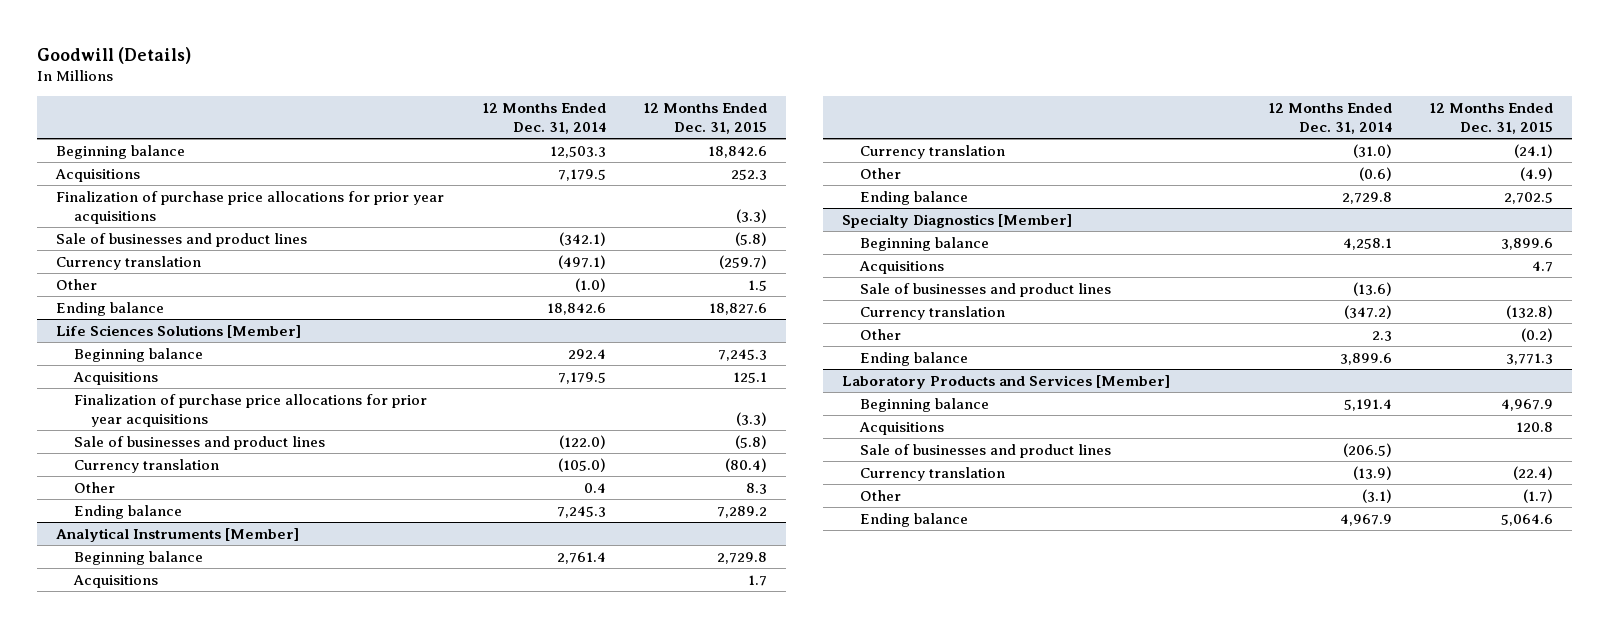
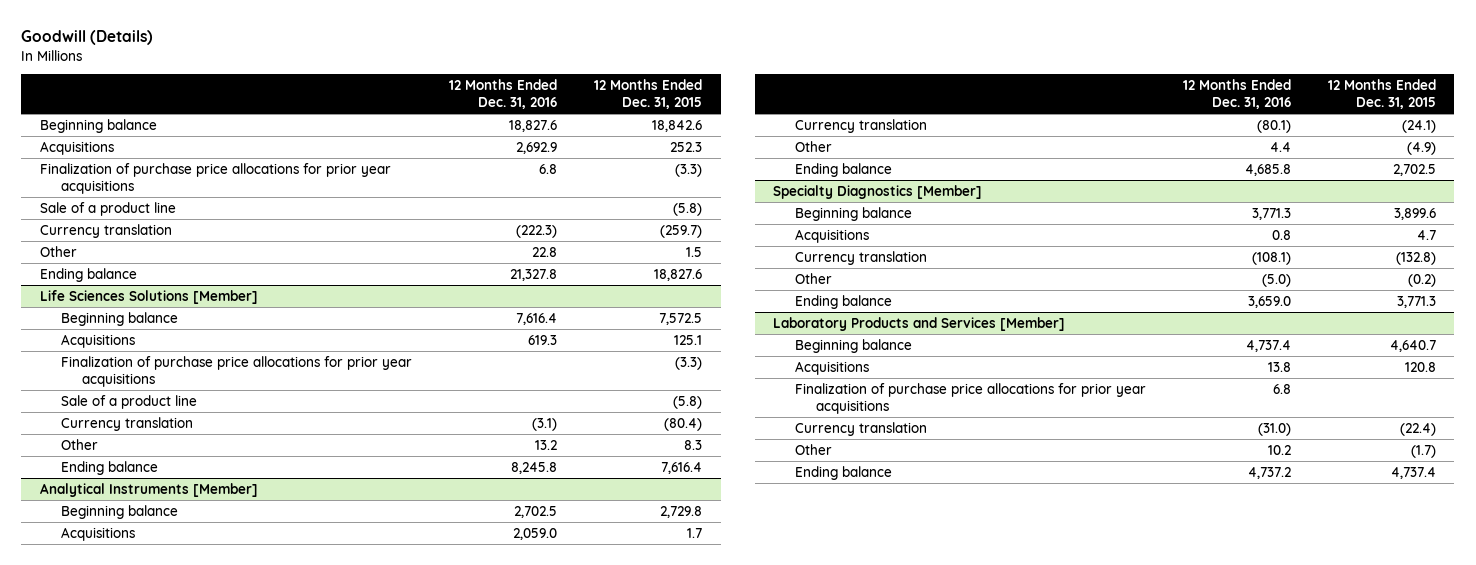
[481,102,606,134] 12 Months Ended Dec. 31, 2014 -> none
none -> [449,79,558,110] 12 Months Ended Dec. 31, 2016
[56,232,308,247] Sale of businesses and product lines -> [39,201,176,216] Sale of a product line
[718,348,768,361] 7,245.3 -> [659,312,703,325] 7,572.5
[73,435,325,450] Sale of businesses and product lines -> [61,394,198,409] Sale of a product line
[717,505,768,518] 7,289.2 -> [661,461,703,474] 7,616.4
[859,282,1111,297] Sale of businesses and product lines -> none
[1501,398,1554,411] 4,967.9 -> [1389,339,1436,352] 4,640.7
[859,443,1111,458] Sale of businesses and product lines -> none
none -> [794,382,1146,414] Finalization of purchase price allocations for prior year acquisitions
[1501,513,1554,526] 5,064.6 -> [1390,466,1436,479] 4,737.4

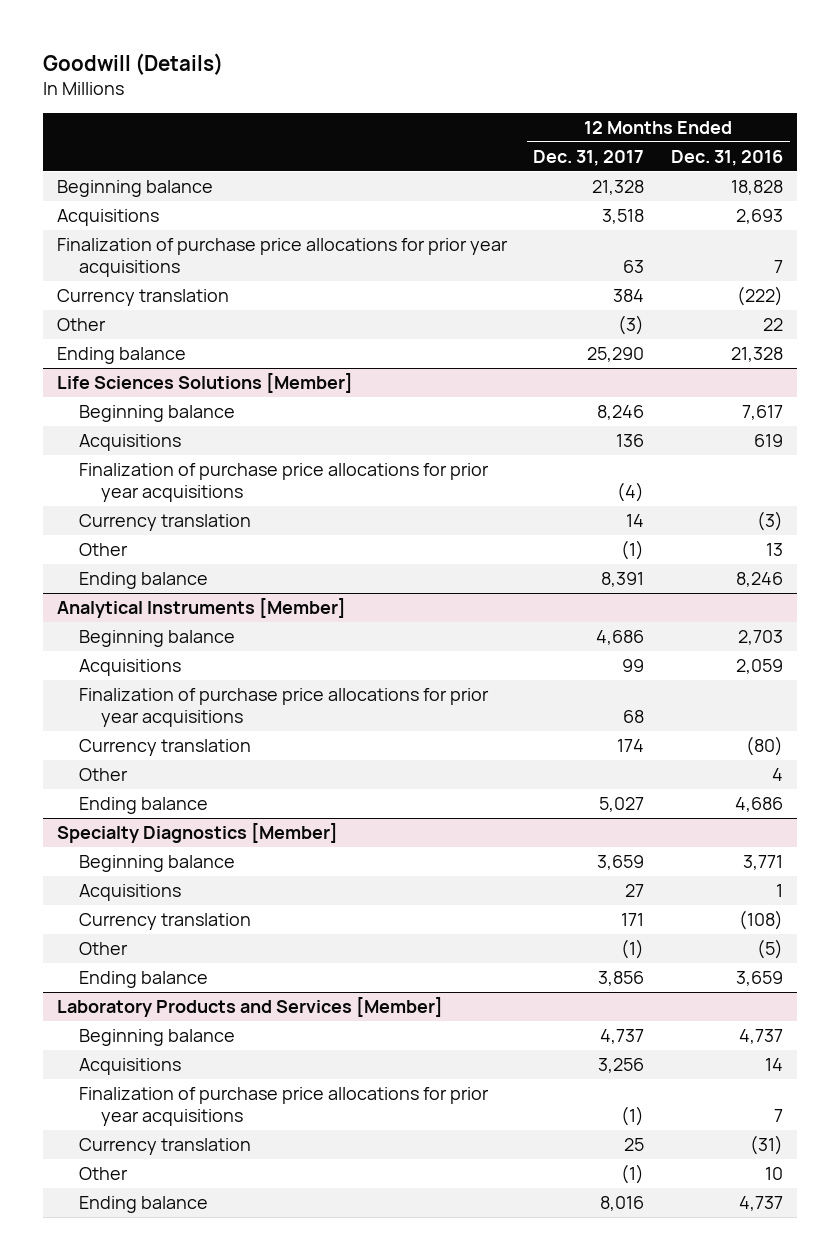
[594,79,703,110] 12 Months Ended Dec. 31, 2015 -> none
none -> [533,149,645,166] Dec. 31, 2017
[39,201,176,216] Sale of a product line -> none
[509,119,558,132] 18,827.6 -> [731,180,784,196] 18,828
[516,141,558,154] 2,692.9 -> [736,209,784,225] 2,693
[539,163,558,174] 6.8 -> [774,259,784,273] 7
[516,224,558,238] (222.3) -> [737,286,784,307] (222)
[532,246,558,257] 22.8 -> [763,318,784,332] 22
[510,268,558,281] 21,327.8 -> [731,347,784,363] 21,328
[516,312,558,325] 7,616.4 -> [742,405,784,421] 7,617
[528,334,558,345] 619.3 -> [754,434,784,448] 619
[61,394,198,409] Sale of a product line -> none
[532,417,558,431] (3.1) -> [757,511,784,532] (3)
[535,439,558,450] 13.2 -> [766,543,784,557] 13
[511,461,558,474] 8,245.8 -> [736,572,784,588] 8,246
[514,505,558,518] 2,702.5 -> [738,630,784,646] 2,703
[513,527,558,540] 2,059.0 -> [736,659,784,675] 2,059
none -> [78,688,489,727] Finalization of purchase price allocations for prior year acquisitions
[1256,119,1291,133] (80.1) -> [746,736,784,757] (80)
[1269,141,1291,152] 4.4 -> [772,768,784,782] 4
[1244,163,1291,176] 4,685.8 -> [735,797,784,813] 4,686
[1251,207,1291,220] 3,771.3 -> [743,855,784,871] 3,771
[1271,229,1291,240] 0.8 -> [776,884,784,898] 1
[1251,251,1291,265] (108.1) -> [739,910,784,931] (108)
[1261,273,1291,287] (5.0) -> [757,939,784,960] (5)
[1247,295,1291,308] 3,659.0 -> [736,971,784,987] 3,659
[1245,339,1291,352] 4,737.4 -> [739,1029,784,1045] 4,737
[1267,361,1291,372] 13.8 -> [765,1058,784,1072] 14
[1272,383,1291,394] 6.8 -> [774,1108,784,1122] 7
[1257,422,1291,436] (31.0) -> [750,1135,784,1156] (31)
[1267,444,1291,455] 10.2 -> [765,1167,784,1181] 10
[1247,466,1291,479] 4,737.2 -> [739,1196,784,1212] 4,737

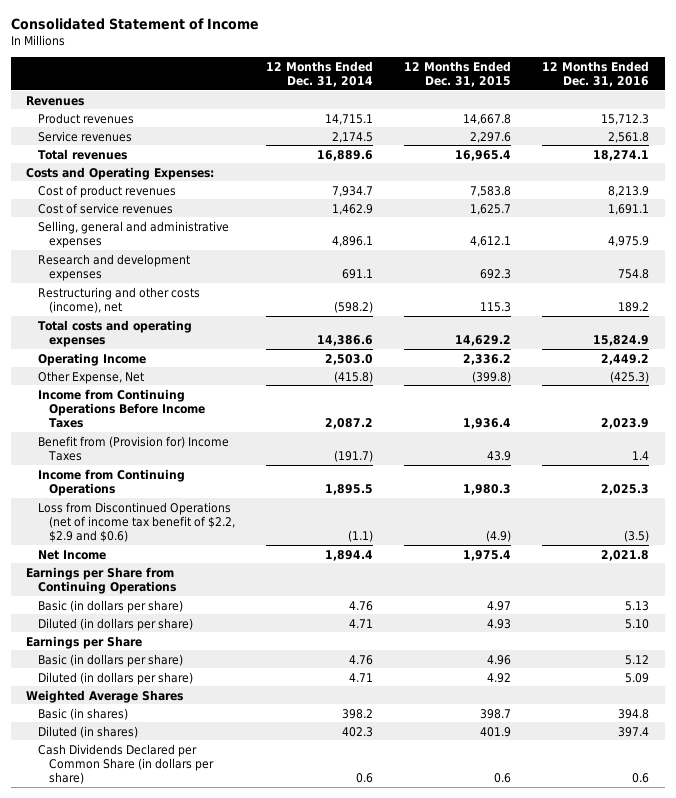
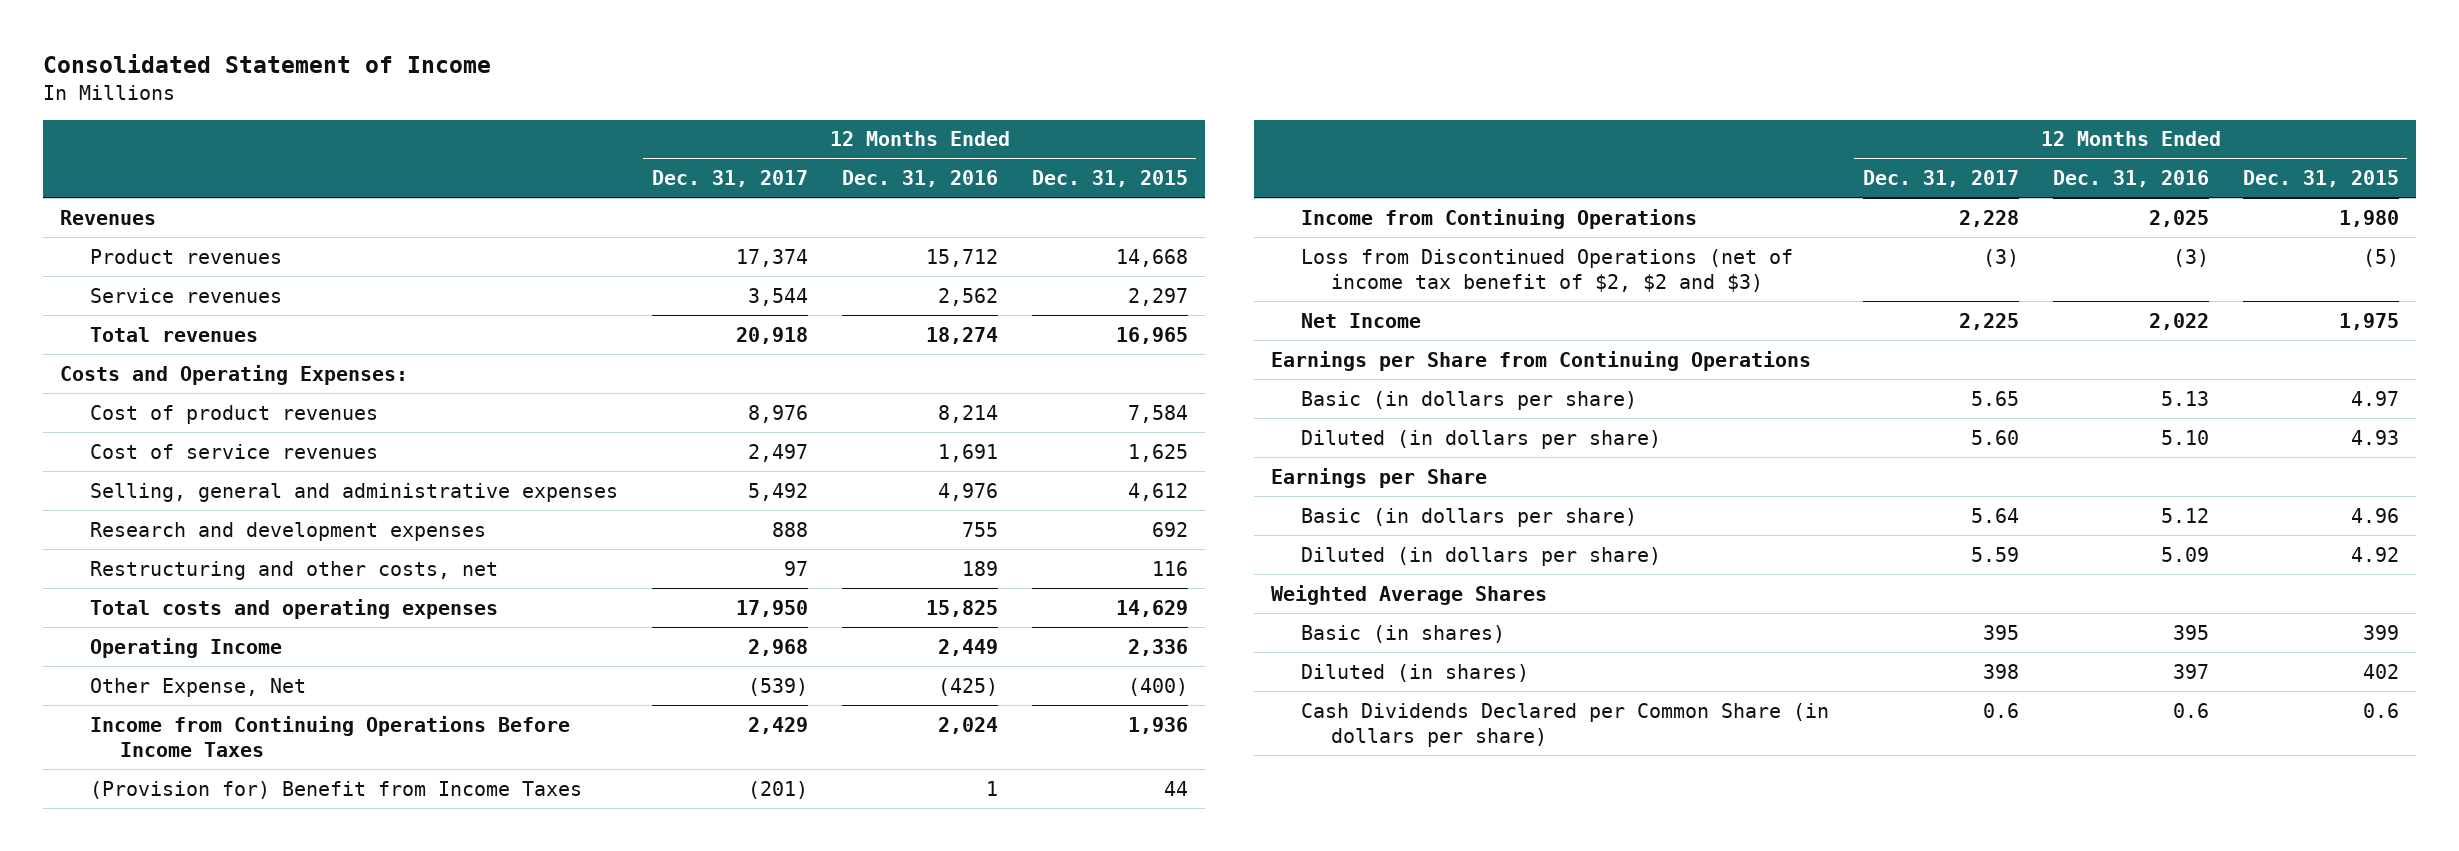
[266,60,374,88] 12 Months Ended Dec. 31, 2014 -> none
none -> [651,170,808,188] Dec. 31, 2017
[463,113,512,125] 14,667.8 -> [1115,248,1188,267] 14,668
[601,113,650,125] 15,712.3 -> [925,248,998,267] 15,712
[470,131,512,143] 2,297.6 -> [1127,287,1188,306] 2,297
[608,131,650,143] 2,561.8 -> [937,287,998,306] 2,562
[455,149,512,161] 16,965.4 -> [1115,326,1188,344] 16,965
[593,149,650,161] 18,274.1 -> [925,326,998,344] 18,274
[470,185,512,197] 7,583.8 -> [1127,404,1188,423] 7,584
[608,185,650,197] 8,213.9 -> [937,404,998,423] 8,214
[470,203,512,215] 1,625.7 -> [1127,443,1188,462] 1,625
[608,203,650,215] 1,691.1 -> [937,443,998,462] 1,691
[470,235,512,247] 4,612.1 -> [1127,482,1188,501] 4,612
[608,235,650,247] 4,975.9 -> [937,482,998,501] 4,976
[480,268,512,279] 692.3 -> [1151,521,1188,537] 692
[618,268,650,279] 754.8 -> [961,521,998,537] 755
[37,286,200,313] Restructuring and other costs (income), net -> [89,560,498,580] Restructuring and other costs, net
[480,301,512,312] 115.3 -> [1151,560,1188,576] 116
[618,301,650,312] 189.2 -> [961,560,998,576] 189
[455,334,512,346] 14,629.2 -> [1115,599,1188,617] 14,629
[593,334,650,346] 15,824.9 -> [925,599,998,617] 15,825
[463,353,512,365] 2,336.2 -> [1127,638,1188,656] 2,336
[601,353,650,365] 2,449.2 -> [937,638,998,656] 2,449
[472,370,512,383] (399.8) -> [1127,677,1188,696] (400)
[610,370,650,383] (425.3) -> [937,677,998,696] (425)
[463,418,512,430] 1,936.4 -> [1127,716,1188,734] 1,936
[601,418,650,430] 2,023.9 -> [937,716,998,734] 2,024
[37,435,229,461] Benefit from (Provision for) Income Taxes -> [89,780,582,799] (Provision for) Benefit from Income Taxes
[487,450,512,461] 43.9 -> [1163,780,1188,796] 44
[632,450,650,460] 1.4 -> [985,780,998,796] 1
[463,483,512,495] 1,980.3 -> [2338,209,2399,227] 1,980
[601,483,650,495] 2,025.3 -> [2148,209,2209,227] 2,025
[37,501,236,543] Loss from Discontinued Operations (net of income tax benefit of $2.2, $2.9 and $0.6) -> [1300,248,1793,292] Loss from Discontinued Operations (net of income tax benefit of $2, $2 and $3)
[486,530,512,543] (4.9) -> [2362,248,2399,267] (5)
[624,530,650,543] (3.5) -> [2172,248,2209,267] (3)
[463,549,512,561] 1,975.4 -> [2338,312,2399,330] 1,975
[601,549,650,561] 2,021.8 -> [2148,312,2209,330] 2,022
[480,708,512,719] 398.7 -> [2362,624,2399,640] 399
[618,708,650,719] 394.8 -> [2172,624,2209,640] 395
[480,726,512,737] 401.9 -> [2362,663,2399,679] 402
[618,726,650,737] 397.4 -> [2172,663,2209,679] 397

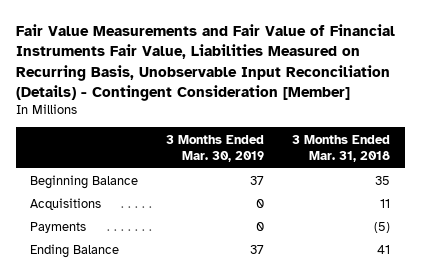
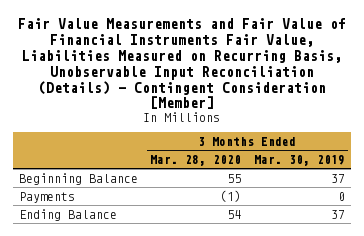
[292,134,391,163] 3 Months Ended Mar. 31, 2018 -> none
none -> [150,154,242,166] Mar. 28, 2020
[30,198,102,211] Acquisitions -> none

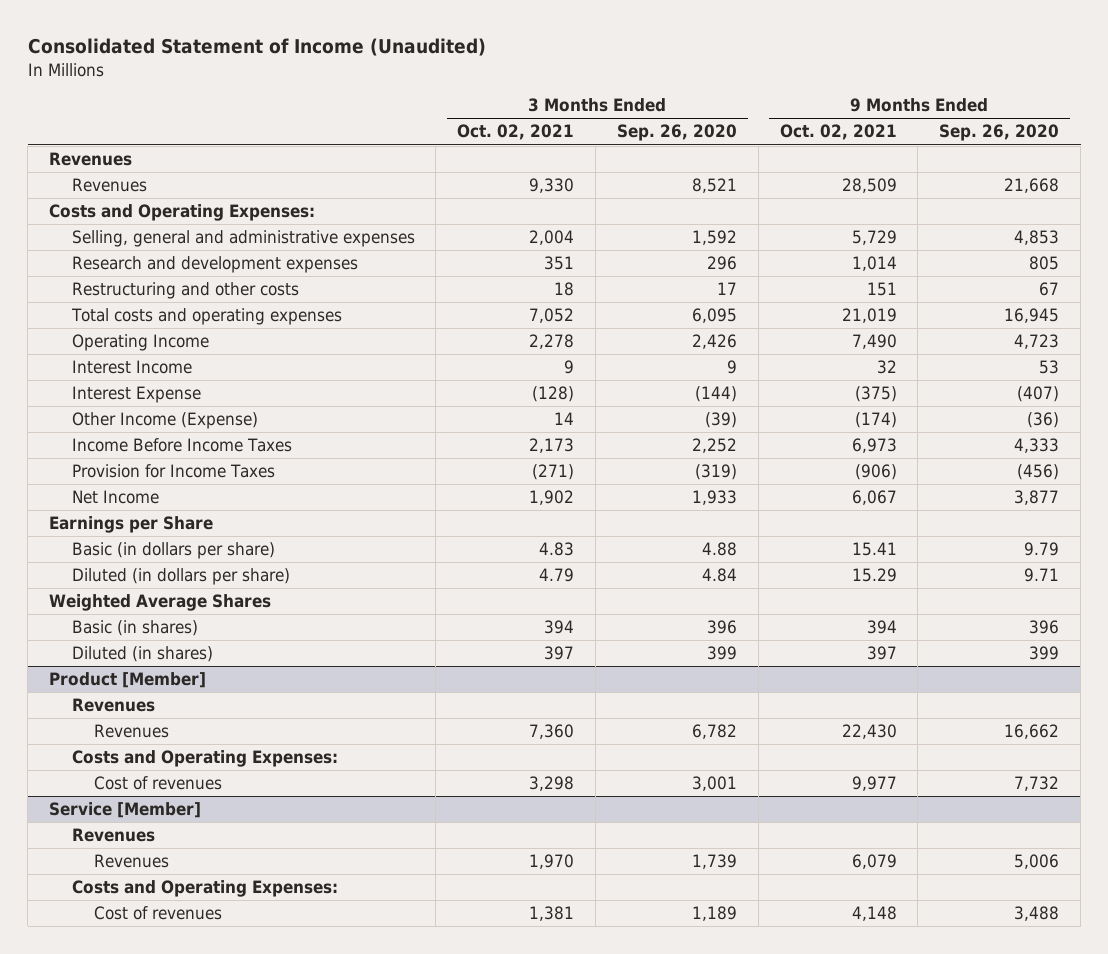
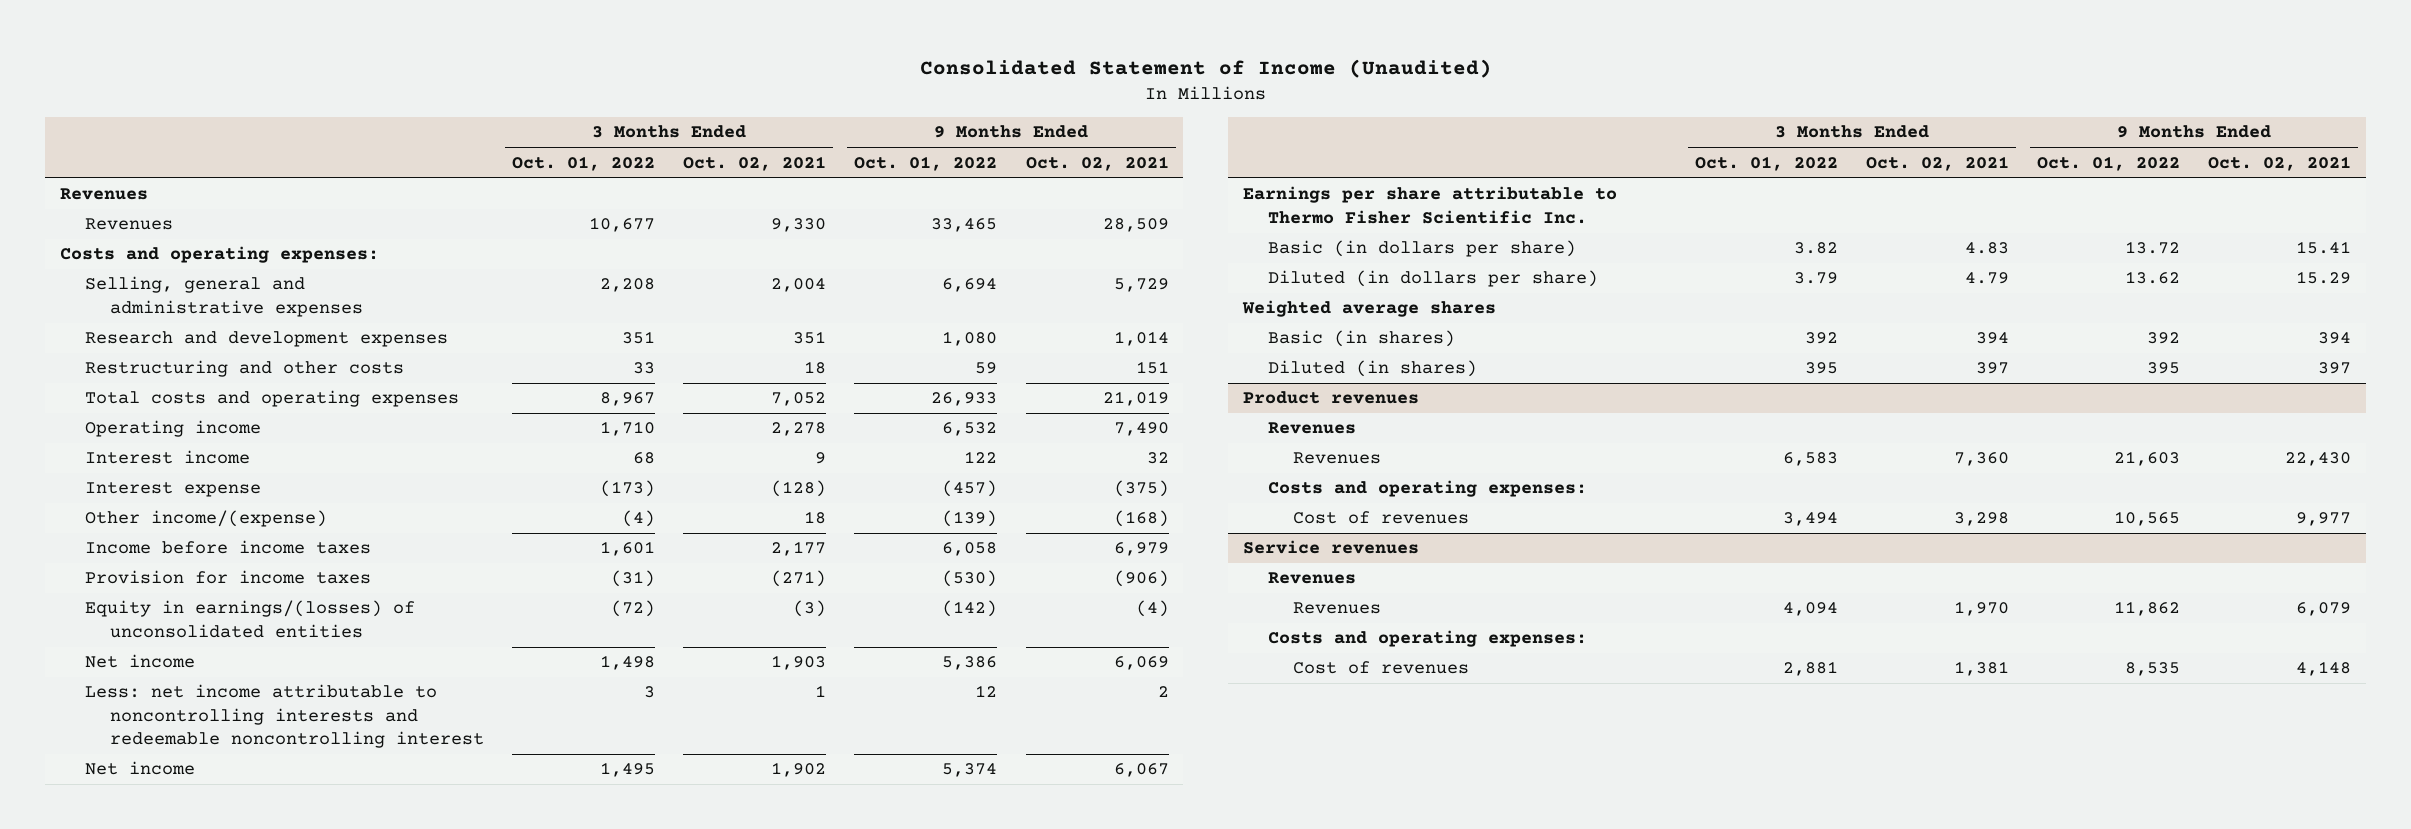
[616,124,737,142] Sep. 26, 2020 -> none
[939,124,1060,142] Sep. 26, 2020 -> none
none -> [511,155,655,171] Oct. 01, 2022
none -> [854,155,998,171] Oct. 01, 2022
[49,204,316,222] Costs and Operating Expenses: -> [59,246,379,264] Costs and operating expenses:
[71,334,209,352] Operating Income -> [84,420,261,438] Operating income
[71,360,192,375] Interest Income -> [84,450,250,465] Interest income
[71,386,201,404] Interest Expense -> [84,482,261,498] Interest expense
[71,412,258,430] Other Income (Expense) -> [84,510,327,528] Other income/(expense)
[554,412,575,426] 14 -> [804,511,827,525] 18
[854,412,897,429] (174) -> [1113,510,1169,528] (168)
[71,438,292,453] Income Before Income Taxes -> [84,540,371,555] Income before income taxes
[529,438,575,454] 2,173 -> [771,541,827,557] 2,177
[851,438,897,454] 6,973 -> [1113,542,1169,557] 6,979
[71,464,275,479] Provision for Income Taxes -> [84,570,371,585] Provision for income taxes
none -> [84,600,415,638] Equity in earnings/(losses) of unconsolidated entities
none -> [84,654,195,669] Net income
none -> [84,684,484,748] Less: net income attributable to noncontrolling interests and redeemable noncontrolling interest
[71,490,159,505] Net Income -> [84,761,195,776] Net income
[49,516,214,534] Earnings per Share -> [1242,186,1617,224] Earnings per share attributable to Thermo Fisher Scientific Inc.
[49,594,272,612] Weighted Average Shares -> [1241,300,1496,318] Weighted average shares
[49,672,207,689] Product [Member] -> [1242,391,1419,405] Product revenues
[71,750,338,768] Costs and Operating Expenses: -> [1267,480,1587,498] Costs and operating expenses:
[49,802,202,819] Service [Member] -> [1242,540,1419,555] Service revenues
[71,880,338,898] Costs and Operating Expenses: -> [1267,630,1587,648] Costs and operating expenses:

